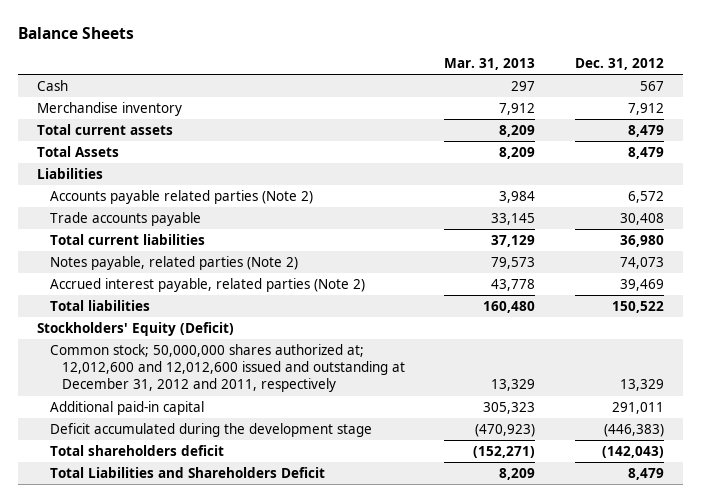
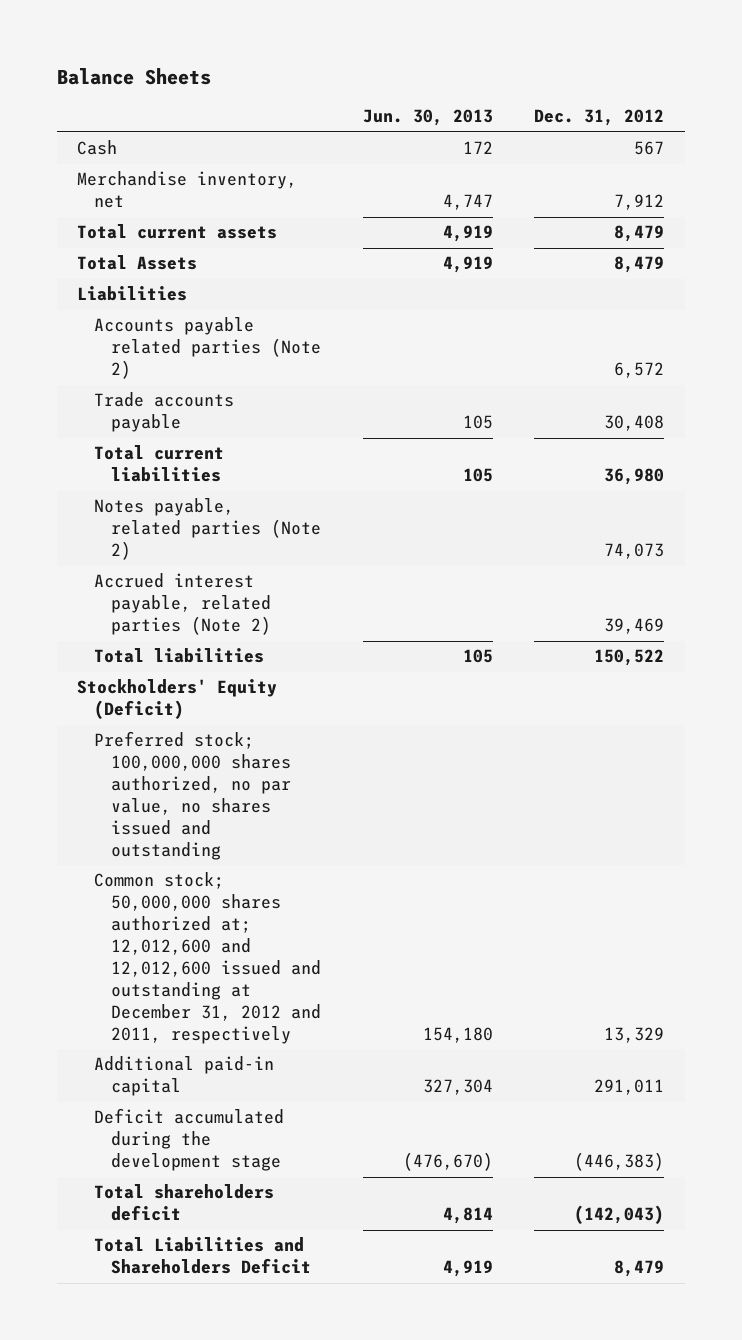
[444,57,536,70] Mar. 31, 2013 -> none
none -> [362,109,493,127] Jun. 30, 2013
[37,102,183,117] Merchandise inventory -> [77,171,298,209] Merchandise inventory, net
none -> [94,731,292,860] Preferred stock; 100,000,000 shares authorized, no par value, no shares issued and outstanding

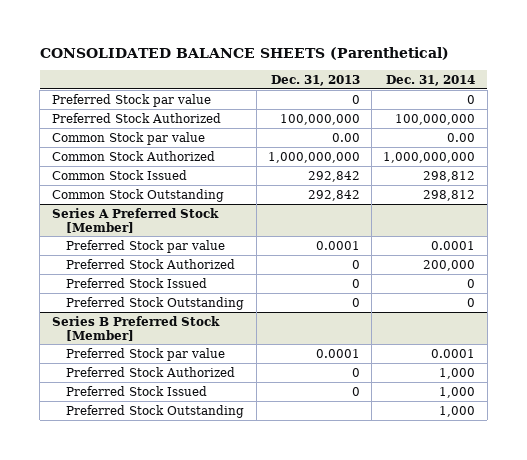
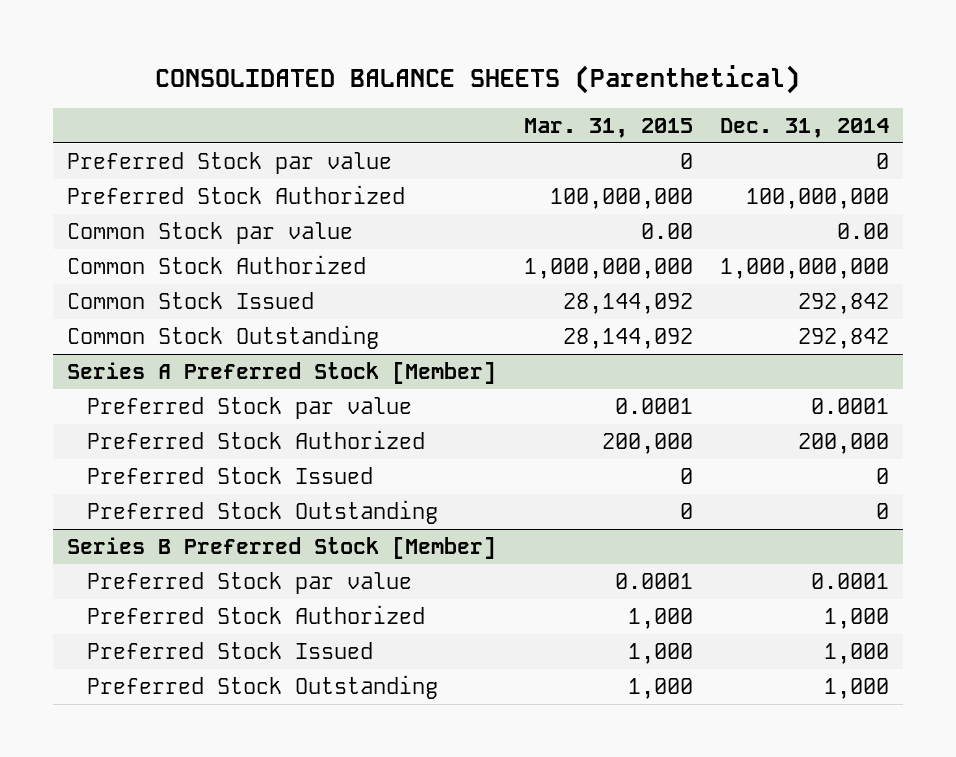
[270,74,360,86] Dec. 31, 2013 -> none
none -> [523,117,693,138] Mar. 31, 2015
[423,170,476,182] 298,812 -> [798,292,890,314] 292,842
[423,189,476,201] 298,812 -> [798,327,890,349] 292,842

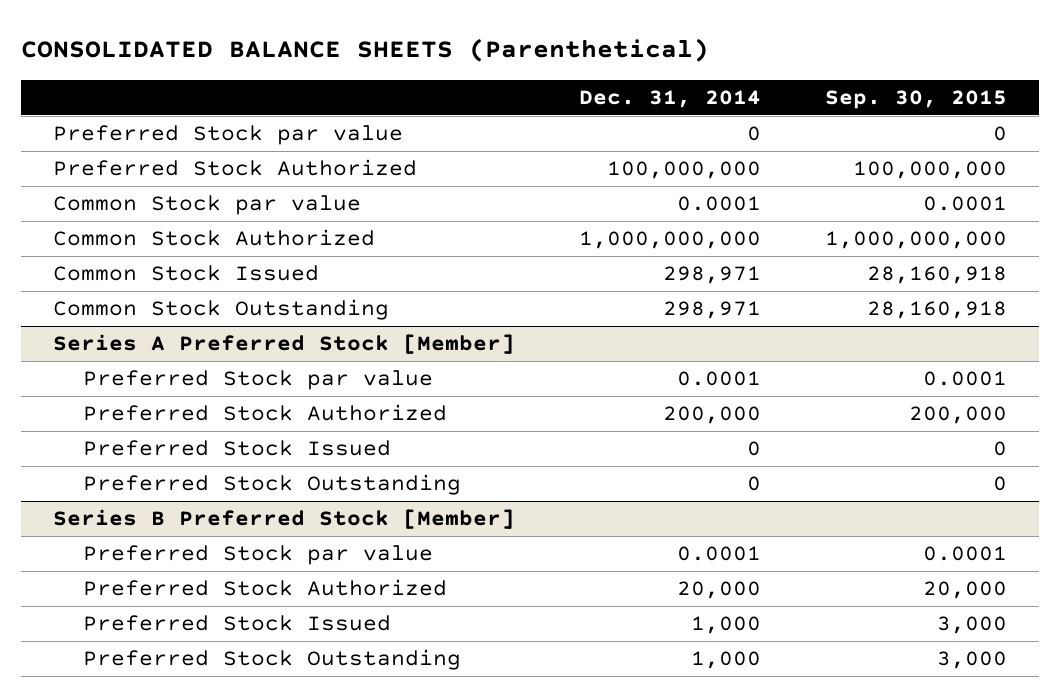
[523,117,693,138] Mar. 31, 2015 -> none
none -> [824,90,1007,110] Sep. 30, 2015
[837,222,890,239] 0.00 -> [676,196,761,212] 0.0001
[798,292,890,314] 292,842 -> [662,266,761,285] 298,971
[798,327,890,349] 292,842 -> [662,301,761,320] 298,971
[824,607,890,629] 1,000 -> [676,581,761,600] 20,000

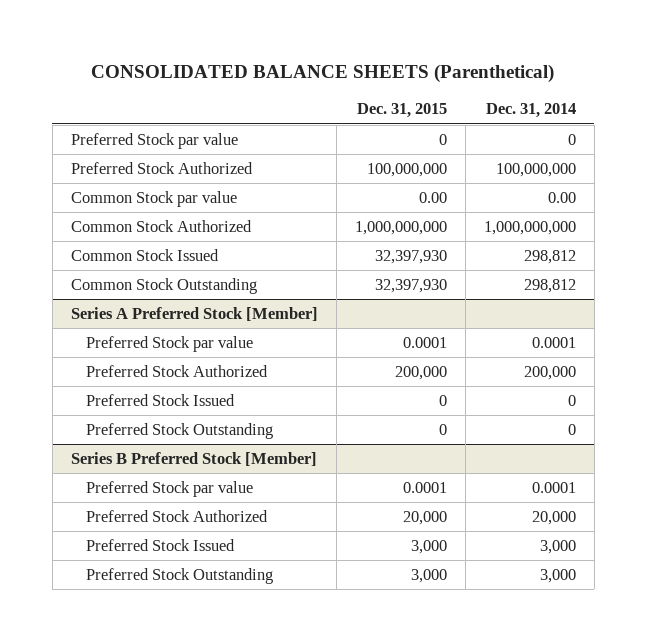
[824,90,1007,110] Sep. 30, 2015 -> none
none -> [356,103,447,119] Dec. 31, 2015
[676,196,761,212] 0.0001 -> [547,191,576,203] 0.00
[662,266,761,285] 298,971 -> [523,249,576,264] 298,812
[662,301,761,320] 298,971 -> [523,278,576,293] 298,812
[690,616,761,635] 1,000 -> [539,539,576,554] 3,000
[690,651,761,670] 1,000 -> [539,568,576,583] 3,000

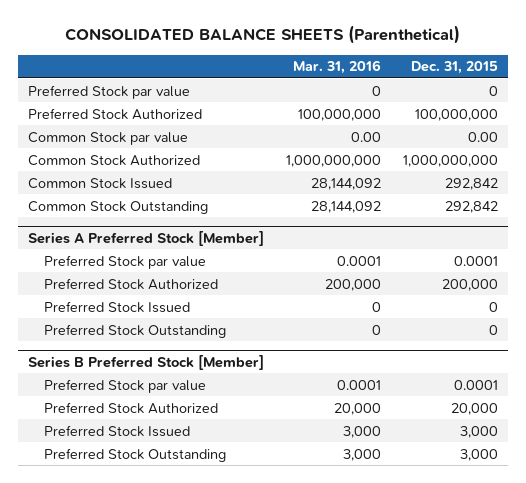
[485,103,576,119] Dec. 31, 2014 -> none
none -> [292,60,381,75] Mar. 31, 2016
[374,249,447,264] 32,397,930 -> [444,177,498,190] 292,842
[374,278,447,293] 32,397,930 -> [444,200,498,213] 292,842

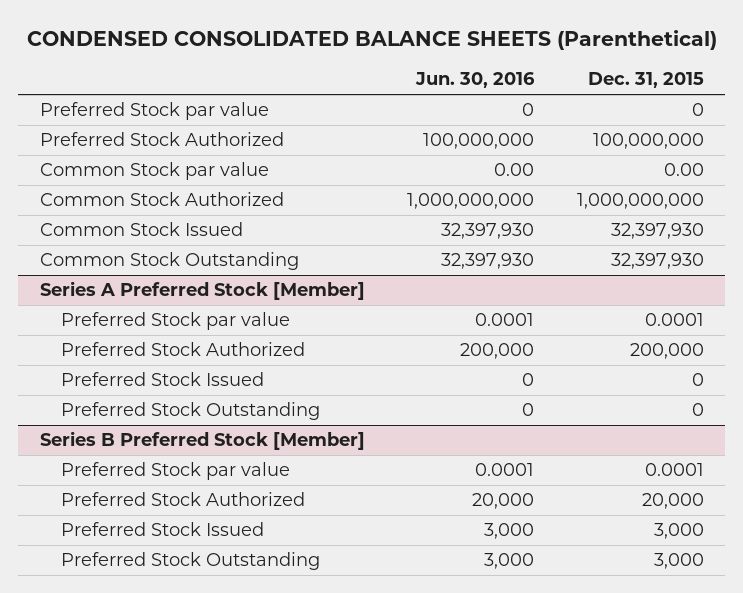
[64,25,460,45] CONSOLIDATED BALANCE SHEETS (Parenthetical) -> [26,30,717,51] CONDENSED CONSOLIDATED BALANCE SHEETS (Parenthetical)
[292,60,381,75] Mar. 31, 2016 -> none
none -> [415,72,536,89] Jun. 30, 2016
[444,177,498,190] 292,842 -> [610,223,704,240] 32,397,930
[444,200,498,213] 292,842 -> [610,253,704,270] 32,397,930

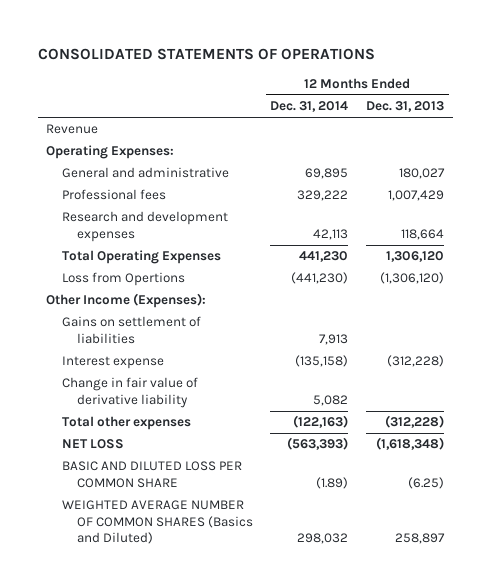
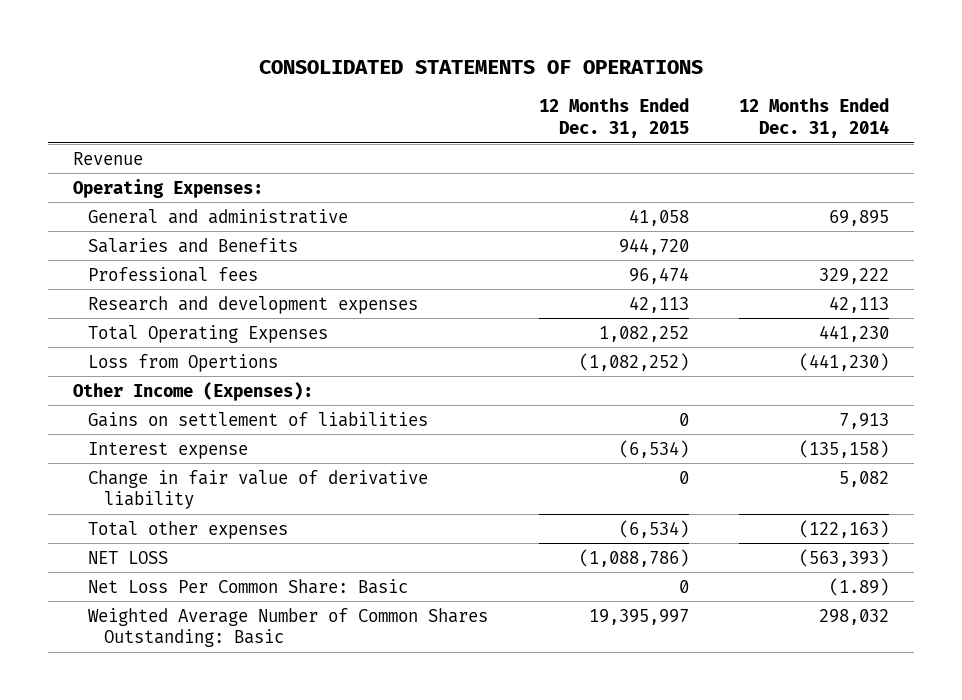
[366,101,445,113] Dec. 31, 2013 -> none
none -> [538,98,689,139] 12 Months Ended Dec. 31, 2015
none -> [88,237,299,253] Salaries and Benefits
[61,461,242,488] BASIC AND DILUTED LOSS PER COMMON SHARE -> [88,578,409,594] Net Loss Per Common Share: Basic
[61,500,253,545] WEIGHTED AVERAGE NUMBER OF COMMON SHARES (Basics and Diluted) -> [88,607,489,648] Weighted Average Number of Common Shares Outstanding: Basic

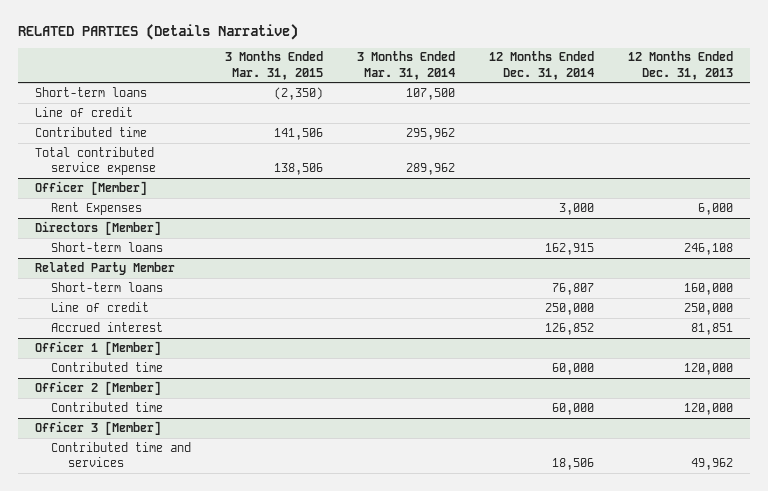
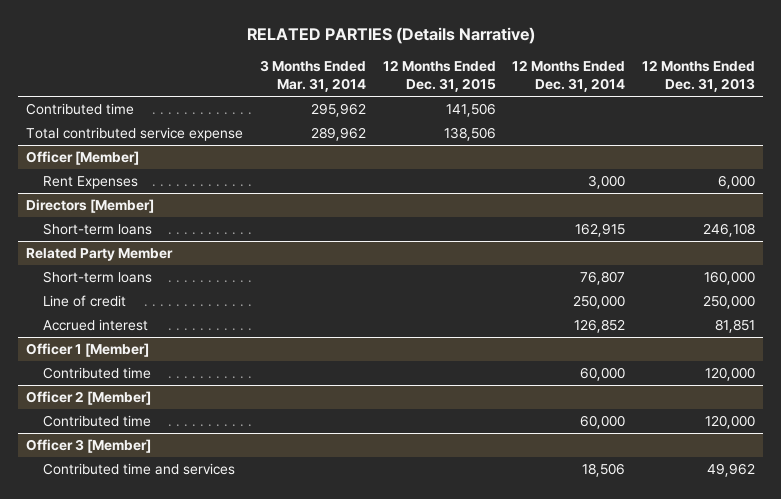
[225,51,324,80] 3 Months Ended Mar. 31, 2015 -> none
none -> [382,60,496,93] 12 Months Ended Dec. 31, 2015
[34,86,147,97] Short-term loans -> none
[34,106,133,117] Line of credit -> none

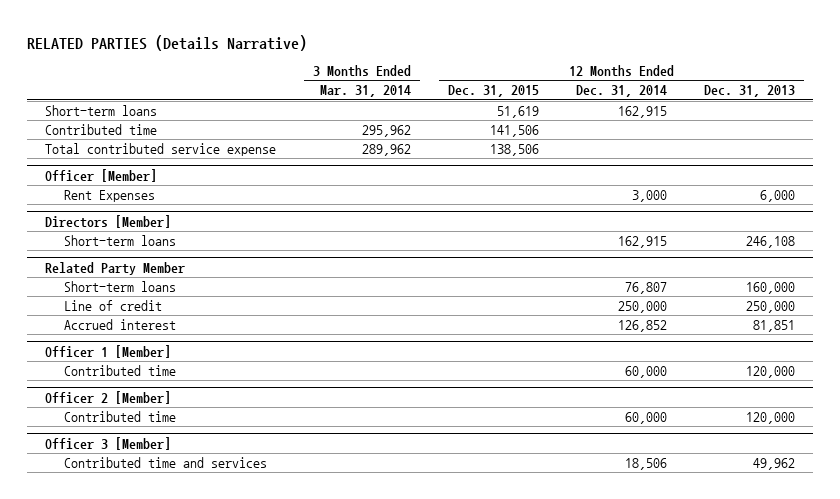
none -> [45,104,158,116] Short-term loans

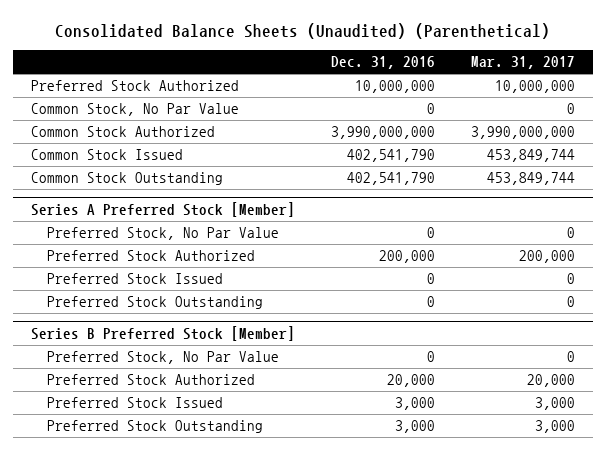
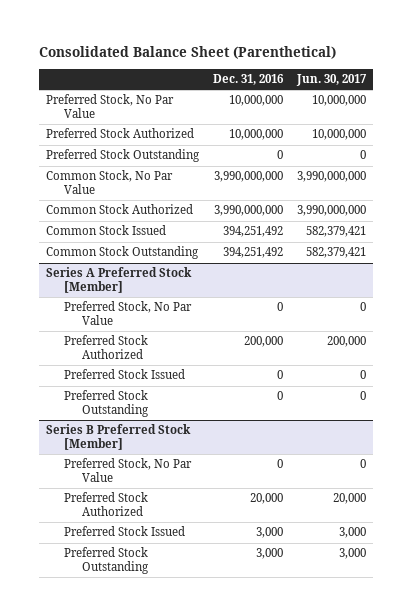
[55,22,551,39] Consolidated Balance Sheets (Unaudited) (Parenthetical) -> [39,46,337,60] Consolidated Balance Sheet (Parenthetical)
[471,56,576,70] Mar. 31, 2017 -> none
none -> [295,74,367,87] Jun. 30, 2017
none -> [46,94,175,119] Preferred Stock, No Par Value
none -> [46,149,201,163] Preferred Stock Outstanding
[427,103,436,115] 0 -> [214,171,284,183] 3,990,000,000
[347,149,436,163] 402,541,790 -> [223,226,284,238] 394,251,492
[347,172,436,186] 402,541,790 -> [223,247,284,259] 394,251,492

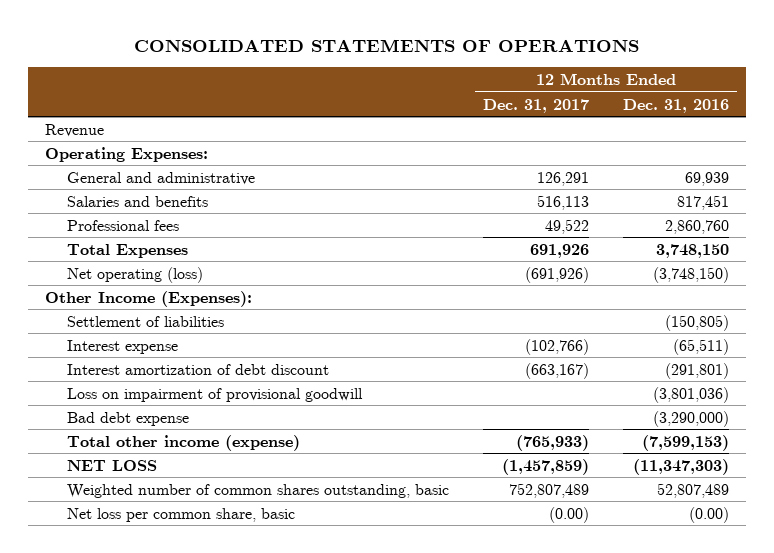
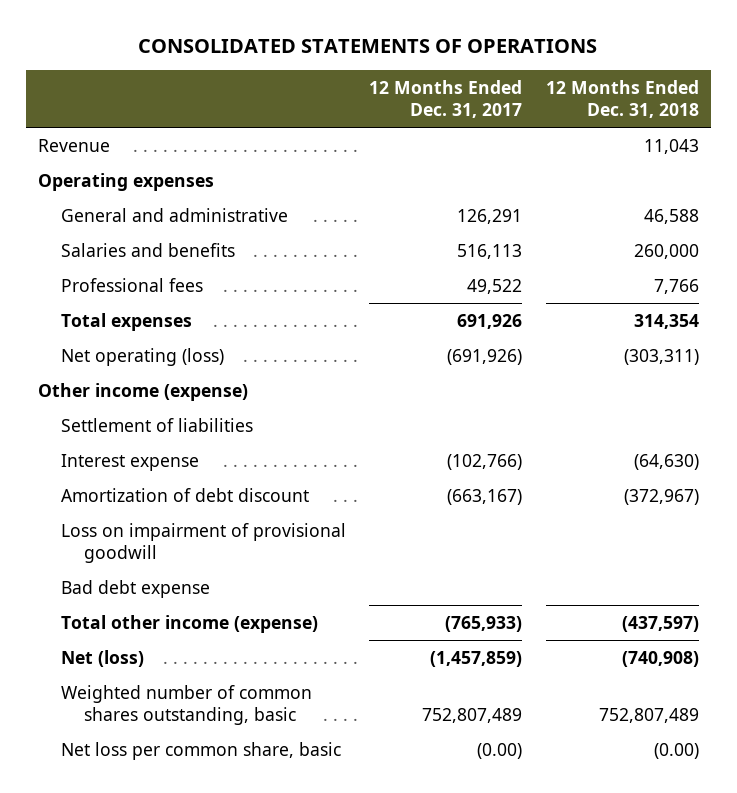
[622,98,729,113] Dec. 31, 2016 -> none
none -> [545,79,699,119] 12 Months Ended Dec. 31, 2018
[44,146,208,162] Operating Expenses: -> [37,172,214,191] Operating expenses
[67,243,189,258] Total Expenses -> [61,312,193,331] Total expenses
[44,290,252,307] Other Income (Expenses): -> [37,382,248,401] Other income (expense)
[67,363,330,375] Interest amortization of debt discount -> [61,487,310,502] Amortization of debt discount
[67,459,158,471] NET LOSS -> [61,649,145,667] Net (loss)

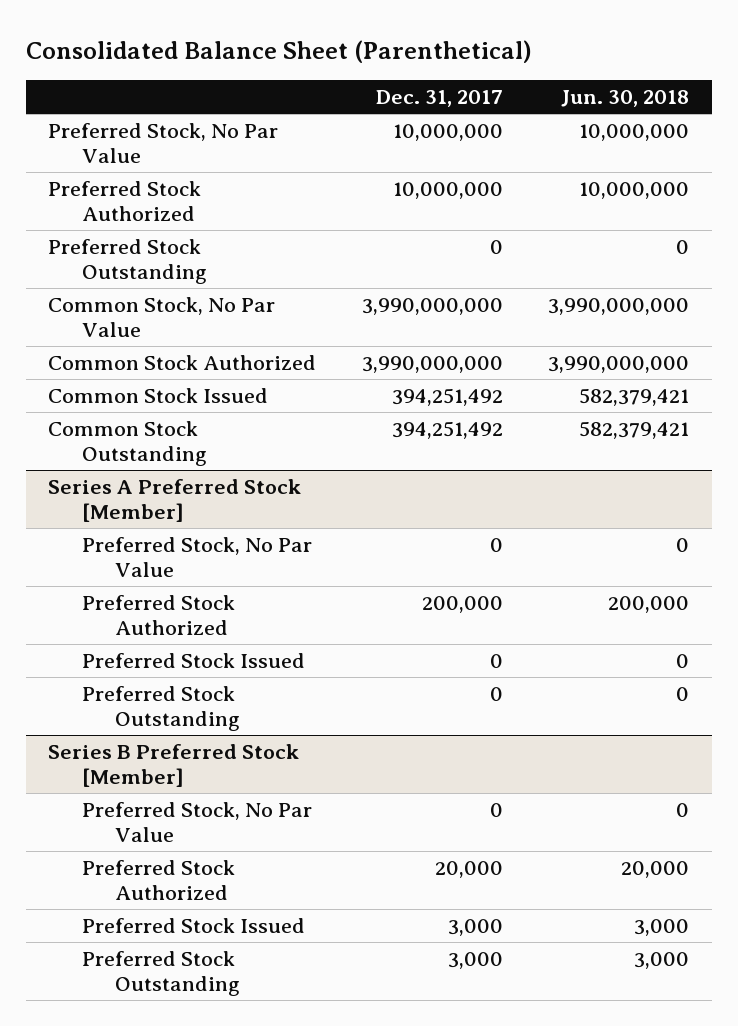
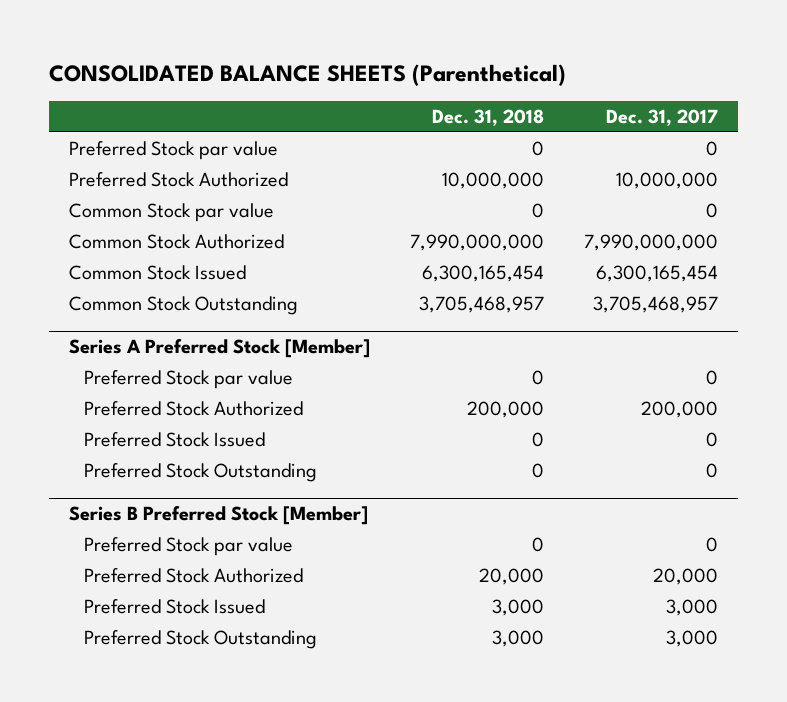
[25,40,532,64] Consolidated Balance Sheet (Parenthetical) -> [49,63,567,86] CONSOLIDATED BALANCE SHEETS (Parenthetical)
[561,90,690,108] Jun. 30, 2018 -> none
none -> [432,109,545,127] Dec. 31, 2018
[48,122,279,163] Preferred Stock, No Par Value -> [69,140,279,160] Preferred Stock par value
[392,123,503,141] 10,000,000 -> [705,140,718,156] 0
[48,238,207,284] Preferred Stock Outstanding -> none
[48,296,276,337] Common Stock, No Par Value -> [69,202,275,222] Common Stock par value
[361,297,503,315] 3,990,000,000 -> [705,202,718,218] 0
[361,355,503,373] 3,990,000,000 -> [583,233,718,251] 7,990,000,000
[391,387,503,406] 394,251,492 -> [595,264,718,282] 6,300,165,454
[391,420,503,439] 394,251,492 -> [592,295,718,313] 3,705,468,957
[81,536,312,577] Preferred Stock, No Par Value -> [83,369,293,389] Preferred Stock par value
[81,801,312,842] Preferred Stock, No Par Value -> [83,536,293,556] Preferred Stock par value

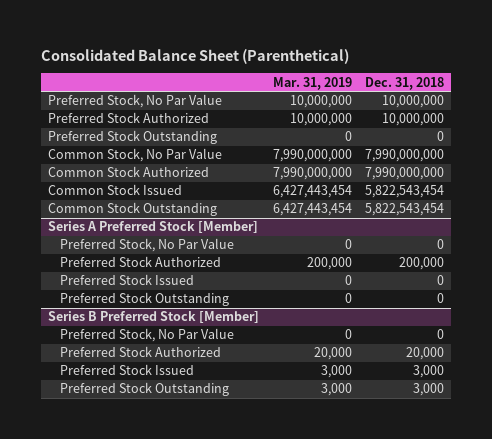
[49,63,567,86] CONSOLIDATED BALANCE SHEETS (Parenthetical) -> [41,48,350,64] Consolidated Balance Sheet (Parenthetical)
[605,109,718,127] Dec. 31, 2017 -> none
none -> [272,76,352,90] Mar. 31, 2019
[69,140,279,160] Preferred Stock par value -> [48,94,223,109] Preferred Stock, No Par Value
[532,140,545,156] 0 -> [382,95,445,109] 10,000,000
none -> [48,130,218,145] Preferred Stock Outstanding
[69,202,275,222] Common Stock par value -> [48,148,223,163] Common Stock, No Par Value
[532,202,545,218] 0 -> [365,149,445,163] 7,990,000,000
[422,264,545,282] 6,300,165,454 -> [365,185,445,199] 5,822,543,454
[419,295,545,313] 3,705,468,957 -> [365,203,445,217] 5,822,543,454
[83,369,293,389] Preferred Stock par value -> [60,238,235,253] Preferred Stock, No Par Value
[83,536,293,556] Preferred Stock par value -> [60,328,235,343] Preferred Stock, No Par Value

